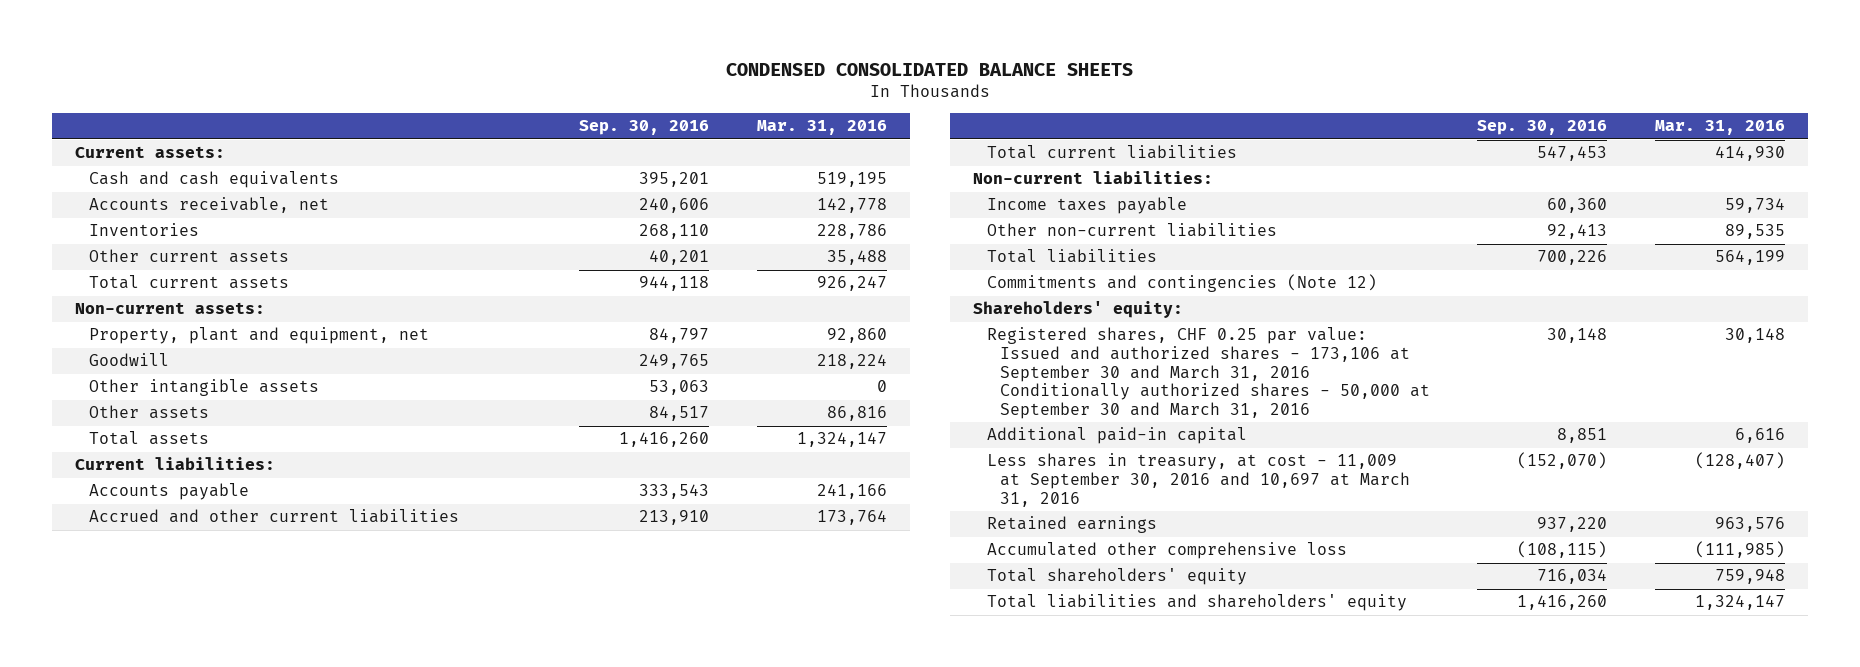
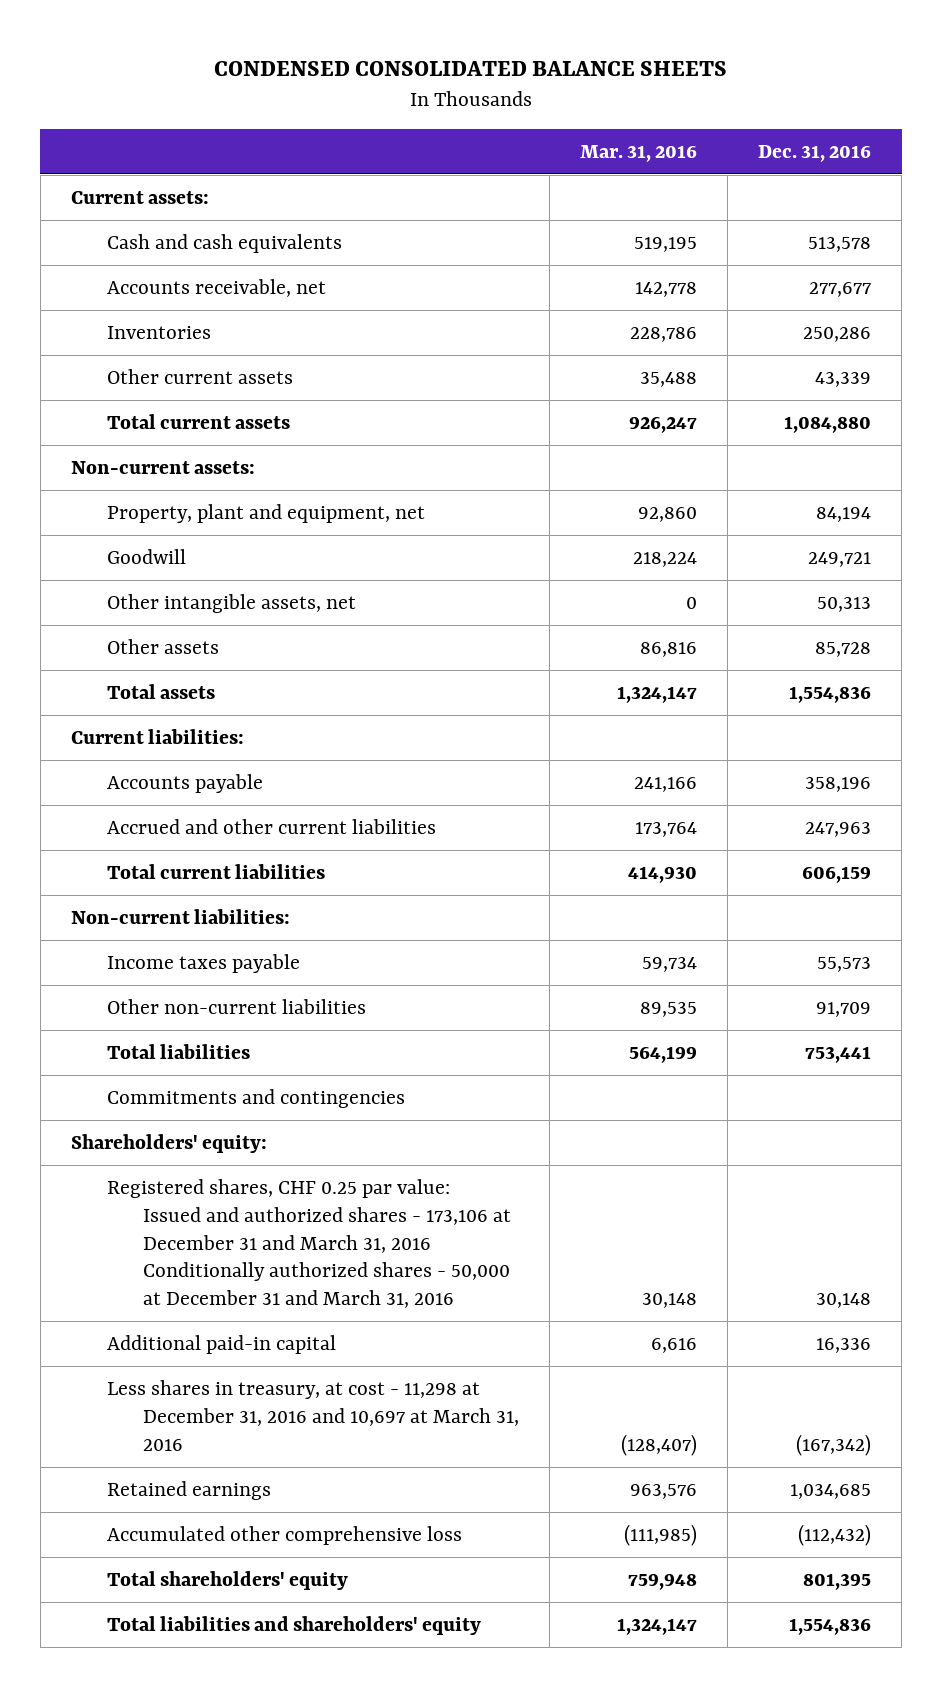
[579,120,710,136] Sep. 30, 2016 -> none
none -> [758,144,872,162] Dec. 31, 2016
[88,379,319,397] Other intangible assets -> [106,593,356,613] Other intangible assets, net
[986,274,1377,293] Commitments and contingencies (Note 12) -> [106,1088,405,1108] Commitments and contingencies
[986,327,1431,419] Registered shares, CHF 0.25 par value: Issued and authorized shares - 173,106 at September 30 and March 31, 2016 Conditionally authorized shares - 50,000 at September 30 and March 31, 2016 -> [106,1178,511,1309] Registered shares, CHF 0.25 par value: Issued and authorized shares - 173,106 at December 31 and March 31, 2016 Conditionally authorized shares - 50,000 at December 31 and March 31, 2016
[986,453,1411,507] Less shares in treasury, at cost - 11,009 at September 30, 2016 and 10,697 at March 31, 2016 -> [106,1379,519,1451] Less shares in treasury, at cost - 11,298 at December 31, 2016 and 10,697 at March 31, 2016

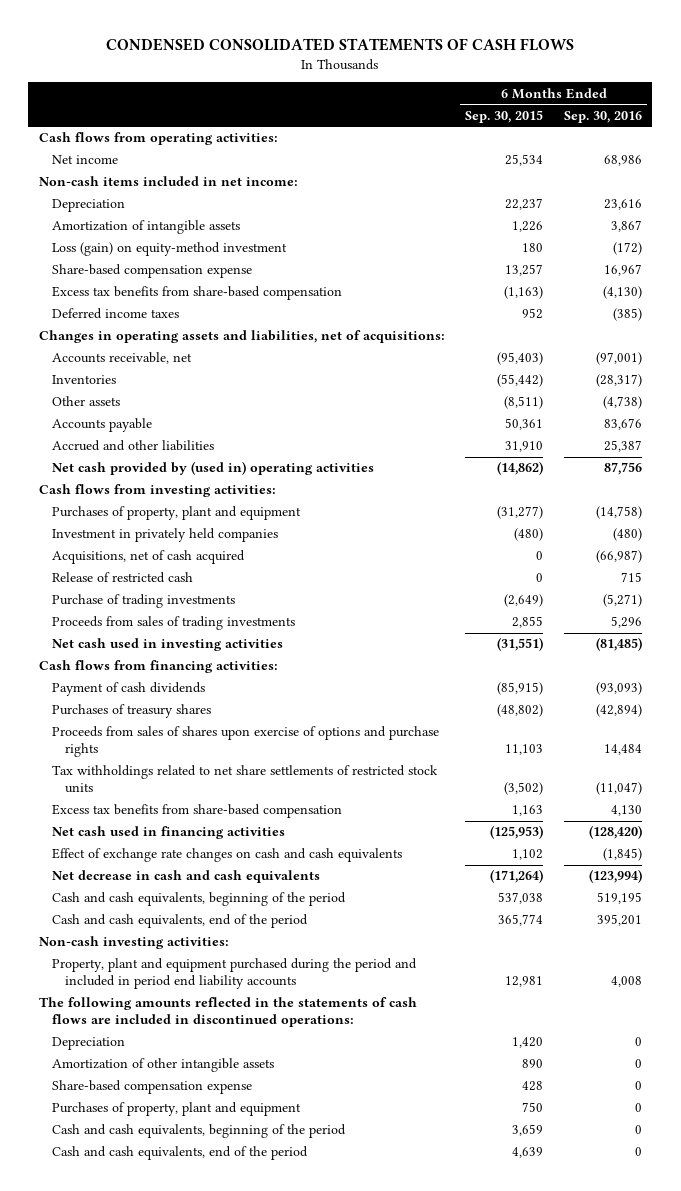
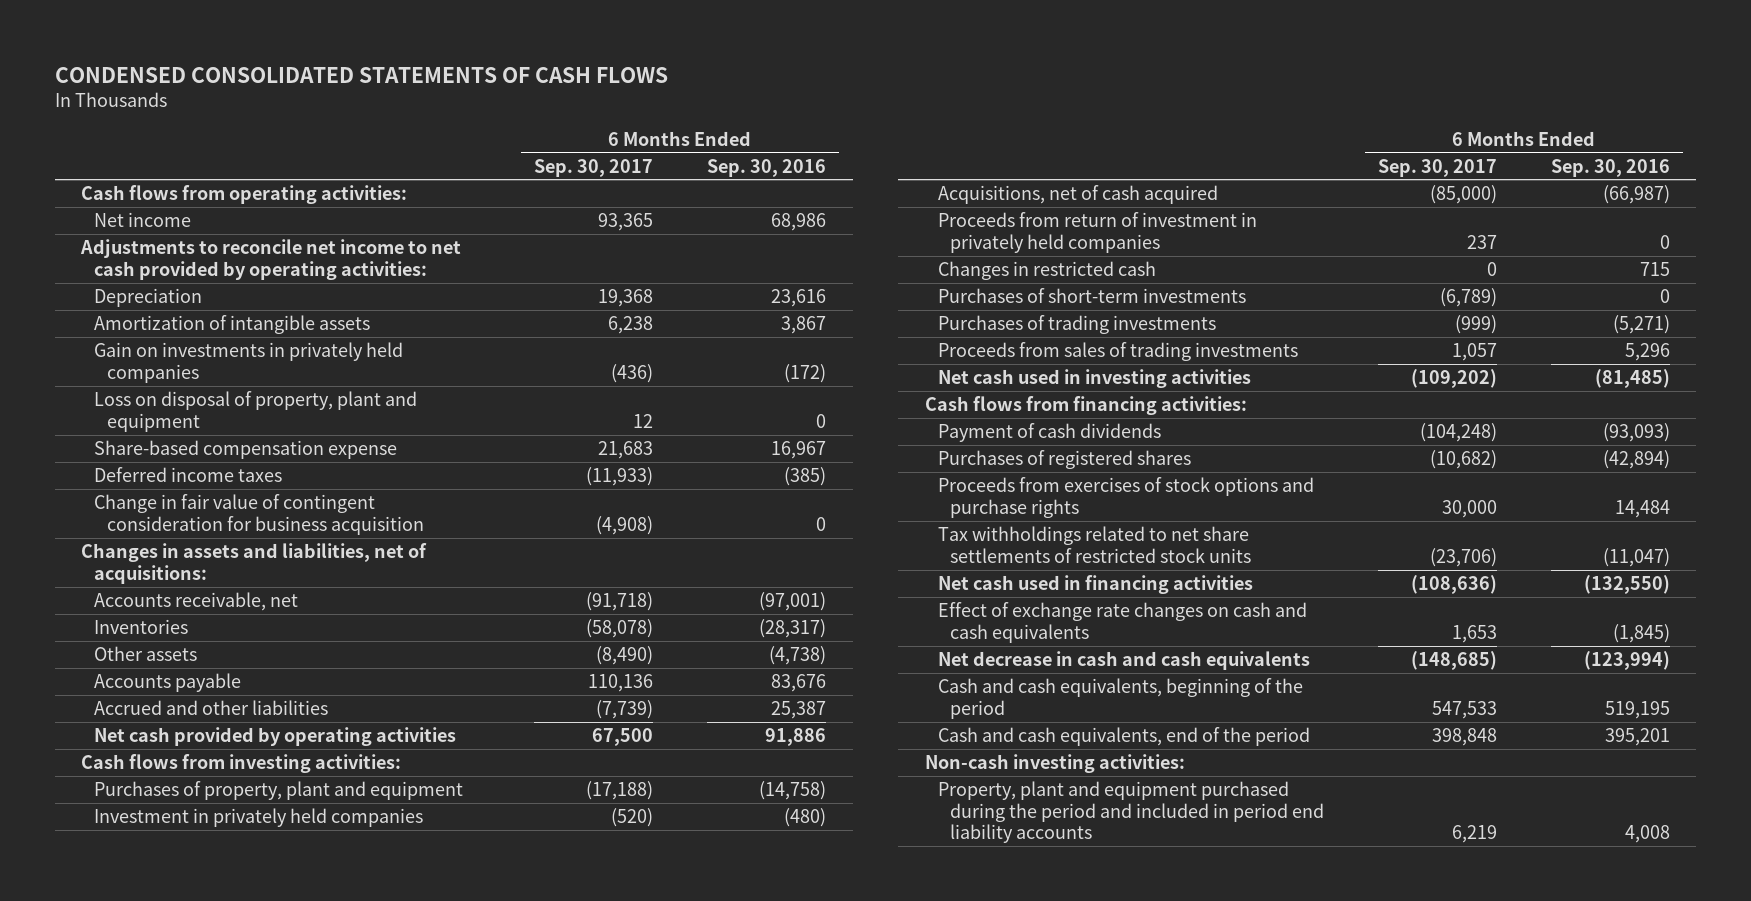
[465,109,544,123] Sep. 30, 2015 -> none
none -> [534,158,654,177] Sep. 30, 2017
[38,176,298,187] Non-cash items included in net income: -> [80,239,462,280] Adjustments to reconcile net income to net cash provided by operating activities:
[51,242,287,257] Loss (gain) on equity-method investment -> [94,342,404,383] Gain on investments in privately held companies
none -> [94,391,418,432] Loss on disposal of property, plant and equipment
[51,286,342,301] Excess tax benefits from share-based compensation -> none
none -> [94,494,424,535] Change in fair value of contingent consideration for business acquisition
[38,330,445,344] Changes in operating assets and liabilities, net of acquisitions: -> [81,543,428,584] Changes in assets and liabilities, net of acquisitions:
[51,461,374,476] Net cash provided by (used in) operating activities -> [94,727,457,747] Net cash provided by operating activities
[604,462,643,476] 87,756 -> [764,728,826,747] 91,886
none -> [937,212,1257,253] Proceeds from return of investment in privately held companies
[51,572,193,584] Release of restricted cash -> [937,261,1156,281] Changes in restricted cash
none -> [937,288,1246,304] Purchases of short-term investments
[51,594,235,609] Purchase of trading investments -> [937,315,1216,335] Purchases of trading investments
[51,704,211,719] Purchases of treasury shares -> [937,450,1191,470] Purchases of registered shares
[51,726,439,758] Proceeds from sales of shares upon exercise of options and purchase rights -> [937,477,1314,518] Proceeds from exercises of stock options and purchase rights
[51,804,342,819] Excess tax benefits from share-based compensation -> none
[589,825,643,840] (128,420) -> [1583,575,1670,595] (132,550)
[38,997,417,1028] The following amounts reflected in the statements of cash flows are included in discontinued operations: -> none
[51,1037,125,1051] Depreciation -> none
[51,1058,274,1073] Amortization of other intangible assets -> none
[51,1080,252,1095] Share-based compensation expense -> none
[51,1102,301,1117] Purchases of property, plant and equipment -> none
[51,1124,346,1139] Cash and cash equivalents, beginning of the period -> none
[51,1146,308,1161] Cash and cash equivalents, end of the period -> none

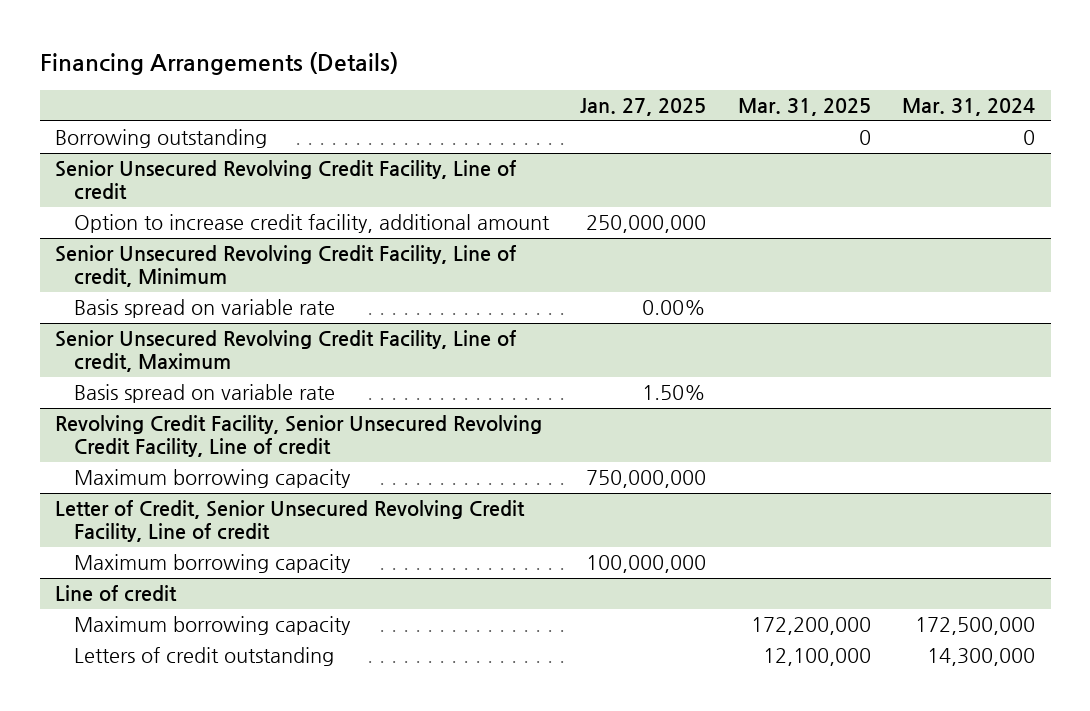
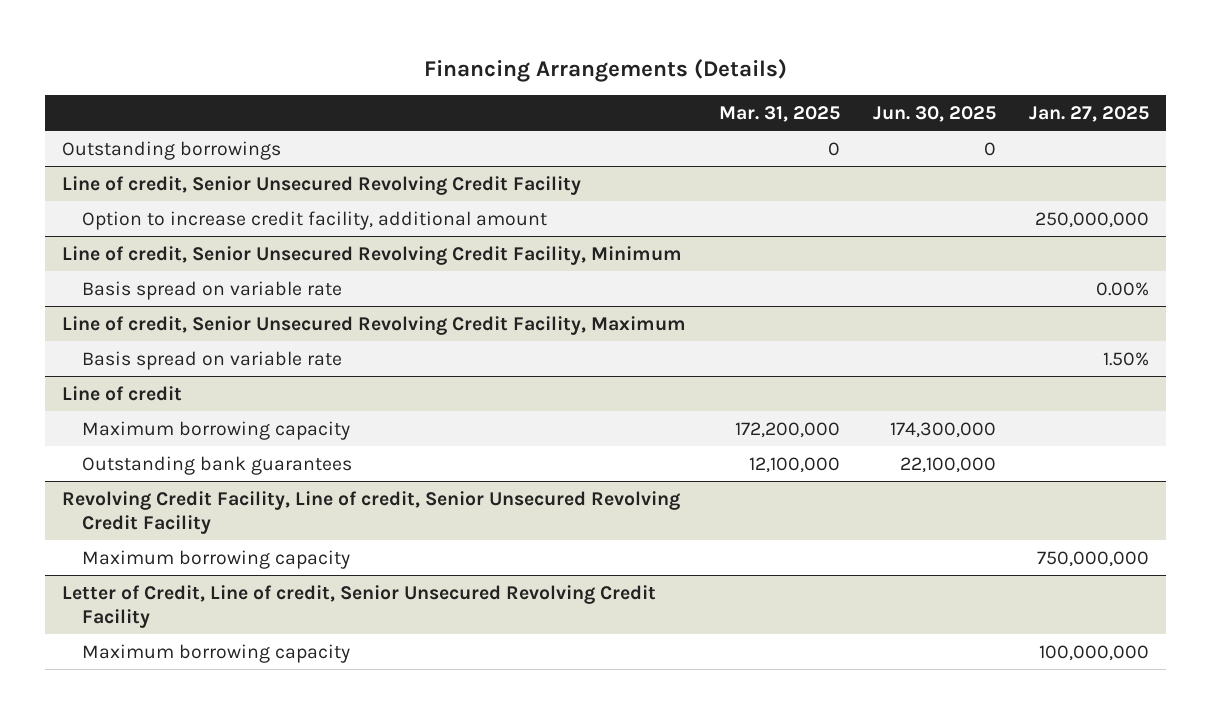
[901,98,1035,117] Mar. 31, 2024 -> none
none -> [873,105,997,122] Jun. 30, 2025
[55,129,268,149] Borrowing outstanding -> [61,140,281,160] Outstanding borrowings
[55,160,517,201] Senior Unsecured Revolving Credit Facility, Line of credit -> [61,175,581,195] Line of credit, Senior Unsecured Revolving Credit Facility
[55,245,517,288] Senior Unsecured Revolving Credit Facility, Line of credit, Minimum -> [61,245,682,265] Line of credit, Senior Unsecured Revolving Credit Facility, Minimum
[55,330,517,373] Senior Unsecured Revolving Credit Facility, Line of credit, Maximum -> [61,315,686,335] Line of credit, Senior Unsecured Revolving Credit Facility, Maximum
[55,415,543,458] Revolving Credit Facility, Senior Unsecured Revolving Credit Facility, Line of credit -> none
[74,469,352,489] Maximum borrowing capacity -> none
[55,500,526,543] Letter of Credit, Senior Unsecured Revolving Credit Facility, Line of credit -> none
[74,554,352,574] Maximum borrowing capacity -> none
[74,647,335,667] Letters of credit outstanding -> [82,455,353,475] Outstanding bank guarantees
none -> [61,490,680,534] Revolving Credit Facility, Line of credit, Senior Unsecured Revolving Credit Facility
none -> [82,549,351,569] Maximum borrowing capacity
none -> [61,584,656,628] Letter of Credit, Line of credit, Senior Unsecured Revolving Credit Facility
none -> [82,643,351,663] Maximum borrowing capacity

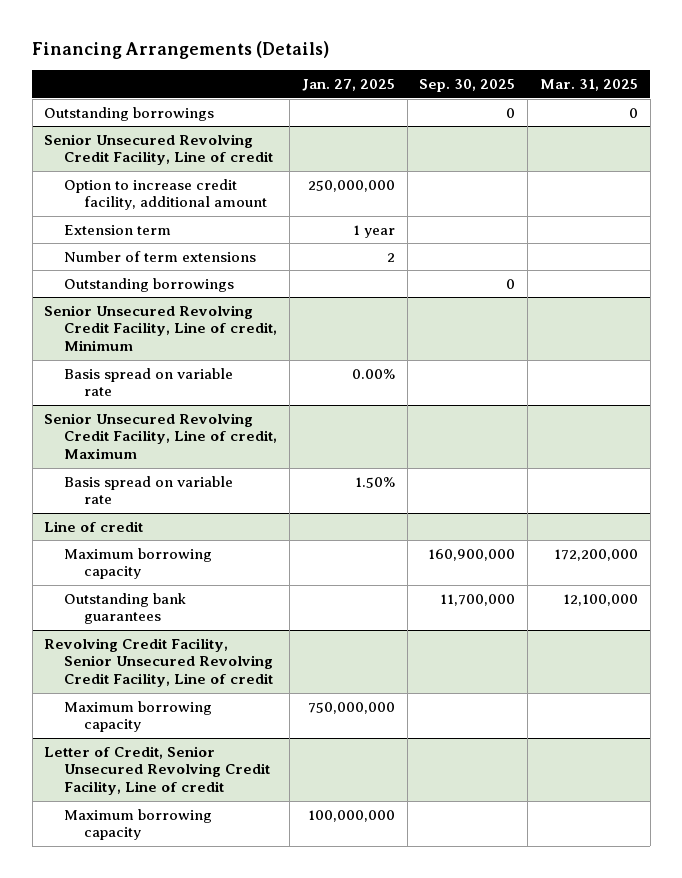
[873,105,997,122] Jun. 30, 2025 -> none
none -> [419,79,516,93] Sep. 30, 2025
[61,175,581,195] Line of credit, Senior Unsecured Revolving Credit Facility -> [44,133,274,166] Senior Unsecured Revolving Credit Facility, Line of credit
none -> [64,224,172,235] Extension term
none -> [64,250,257,262] Number of term extensions
none -> [64,277,235,292] Outstanding borrowings
[61,245,682,265] Line of credit, Senior Unsecured Revolving Credit Facility, Minimum -> [44,304,278,351] Senior Unsecured Revolving Credit Facility, Line of credit, Minimum
[61,315,686,335] Line of credit, Senior Unsecured Revolving Credit Facility, Maximum -> [44,412,278,459] Senior Unsecured Revolving Credit Facility, Line of credit, Maximum
[61,490,680,534] Revolving Credit Facility, Line of credit, Senior Unsecured Revolving Credit Facility -> [44,637,274,687] Revolving Credit Facility, Senior Unsecured Revolving Credit Facility, Line of credit
[61,584,656,628] Letter of Credit, Line of credit, Senior Unsecured Revolving Credit Facility -> [44,745,271,795] Letter of Credit, Senior Unsecured Revolving Credit Facility, Line of credit

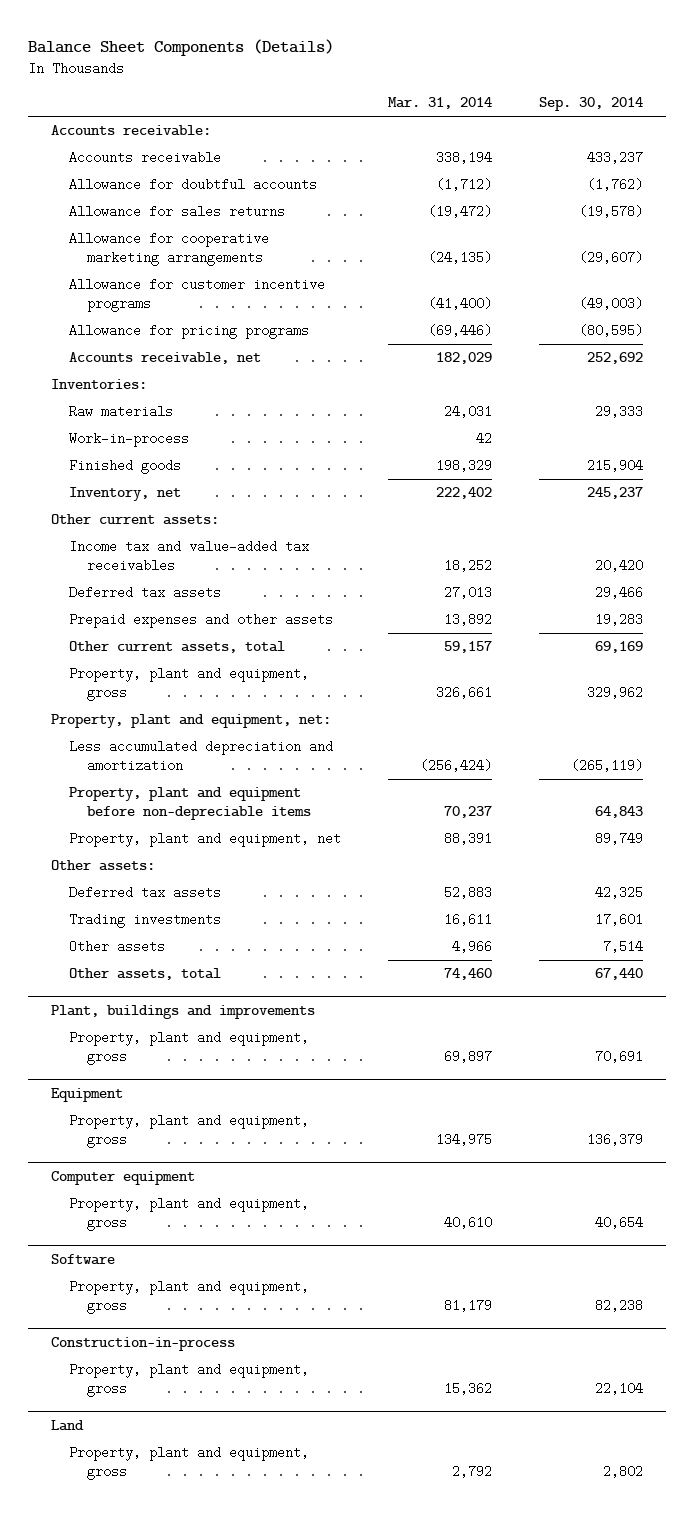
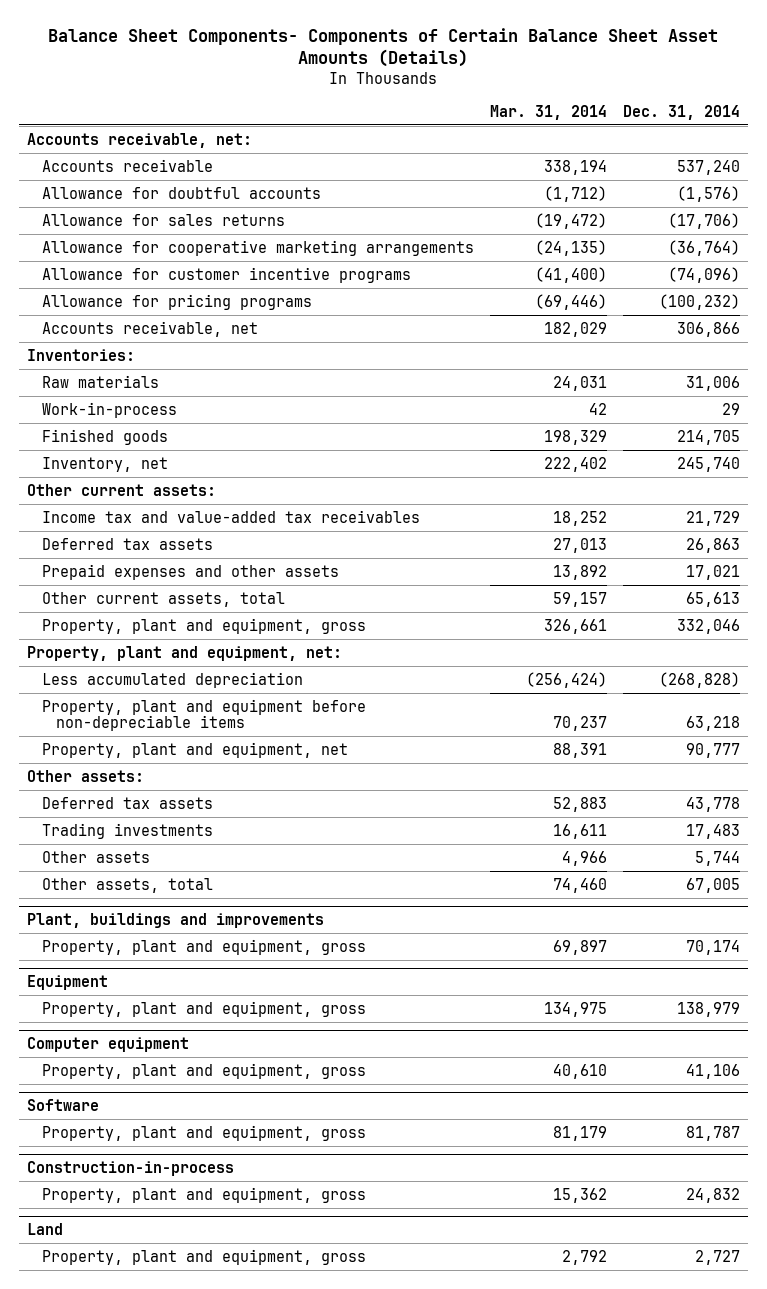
[27,39,334,57] Balance Sheet Components (Details) -> [48,27,719,68] Balance Sheet Components- Components of Certain Balance Sheet Asset Amounts (Details)
[538,97,643,112] Sep. 30, 2014 -> none
none -> [622,104,740,120] Dec. 31, 2014
[51,125,212,137] Accounts receivable: -> [27,132,253,148] Accounts receivable, net:
[69,740,334,772] Less accumulated depreciation and amortization -> [41,671,303,688] Less accumulated depreciation

